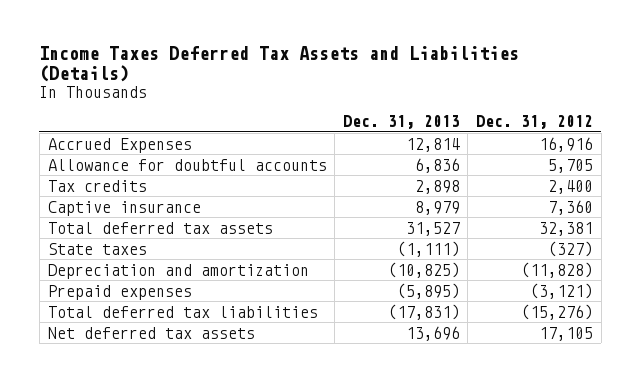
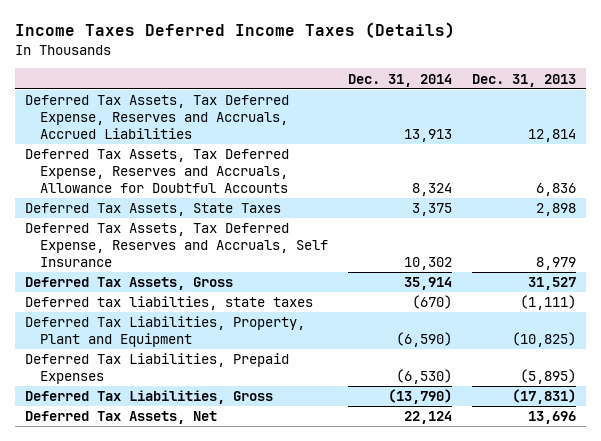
[39,45,520,82] Income Taxes Deferred Tax Assets and Liabilities (Details) -> [14,22,455,39] Income Taxes Deferred Income Taxes (Details)
[475,115,593,130] Dec. 31, 2012 -> none
none -> [348,73,453,87] Dec. 31, 2014
[47,137,192,153] Accrued Expenses -> [24,95,289,140] Deferred Tax Assets, Tax Deferred Expense, Reserves and Accruals, Accrued Liabilities
[47,158,327,171] Allowance for doubtful accounts -> [24,149,289,194] Deferred Tax Assets, Tax Deferred Expense, Reserves and Accruals, Allowance for Doubtful Accounts
[47,179,147,192] Tax credits -> [24,203,281,217] Deferred Tax Assets, State Taxes
[47,200,201,216] Captive insurance -> [24,223,329,268] Deferred Tax Assets, Tax Deferred Expense, Reserves and Accruals, Self Insurance
[47,221,273,234] Total deferred tax assets -> [24,277,233,291] Deferred Tax Assets, Gross
[47,242,147,255] State taxes -> [24,296,313,311] Deferred tax liabilties, state taxes
[47,263,309,279] Depreciation and amortization -> [24,316,305,348] Deferred Tax Liabilities, Property, Plant and Equipment
[47,284,192,300] Prepaid expenses -> [24,353,289,385] Deferred Tax Liabilities, Prepaid Expenses
[47,305,318,318] Total deferred tax liabilities -> [24,390,273,405] Deferred Tax Liabilities, Gross
[47,326,255,339] Net deferred tax assets -> [24,411,217,425] Deferred Tax Assets, Net

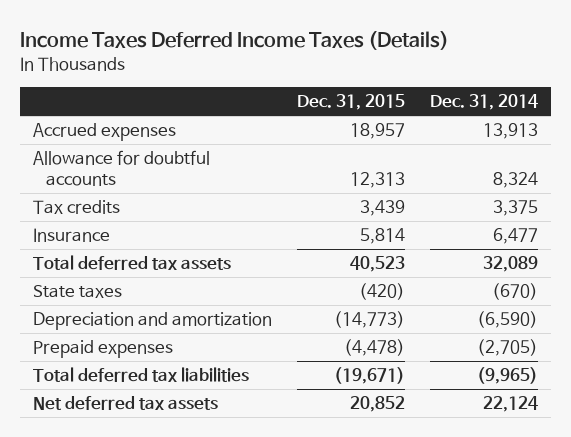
[472,73,577,87] Dec. 31, 2013 -> none
none -> [297,94,406,111] Dec. 31, 2015
[24,223,329,268] Deferred Tax Assets, Tax Deferred Expense, Reserves and Accruals, Self Insurance -> none
[24,95,289,140] Deferred Tax Assets, Tax Deferred Expense, Reserves and Accruals, Accrued Liabilities -> [33,123,177,142] Accrued expenses
[24,149,289,194] Deferred Tax Assets, Tax Deferred Expense, Reserves and Accruals, Allowance for Doubtful Accounts -> [33,150,211,187] Allowance for doubtful accounts
[24,203,281,217] Deferred Tax Assets, State Taxes -> [33,200,121,215] Tax credits
none -> [33,228,111,243] Insurance
[24,277,233,291] Deferred Tax Assets, Gross -> [33,255,232,271] Total deferred tax assets
[404,277,453,291] 35,914 -> [483,256,539,273] 32,089
[24,296,313,311] Deferred tax liabilties, state taxes -> [33,285,123,299] State taxes
[24,316,305,348] Deferred Tax Liabilities, Property, Plant and Equipment -> [33,312,273,331] Depreciation and amortization
[24,353,289,385] Deferred Tax Liabilities, Prepaid Expenses -> [33,340,174,359] Prepaid expenses
[396,369,453,385] (6,530) -> [477,339,539,357] (2,705)
[24,390,273,405] Deferred Tax Liabilities, Gross -> [33,367,250,383] Total deferred tax liabilities
[388,389,453,405] (13,790) -> [477,367,539,385] (9,965)
[24,411,217,425] Deferred Tax Assets, Net -> [33,396,219,411] Net deferred tax assets

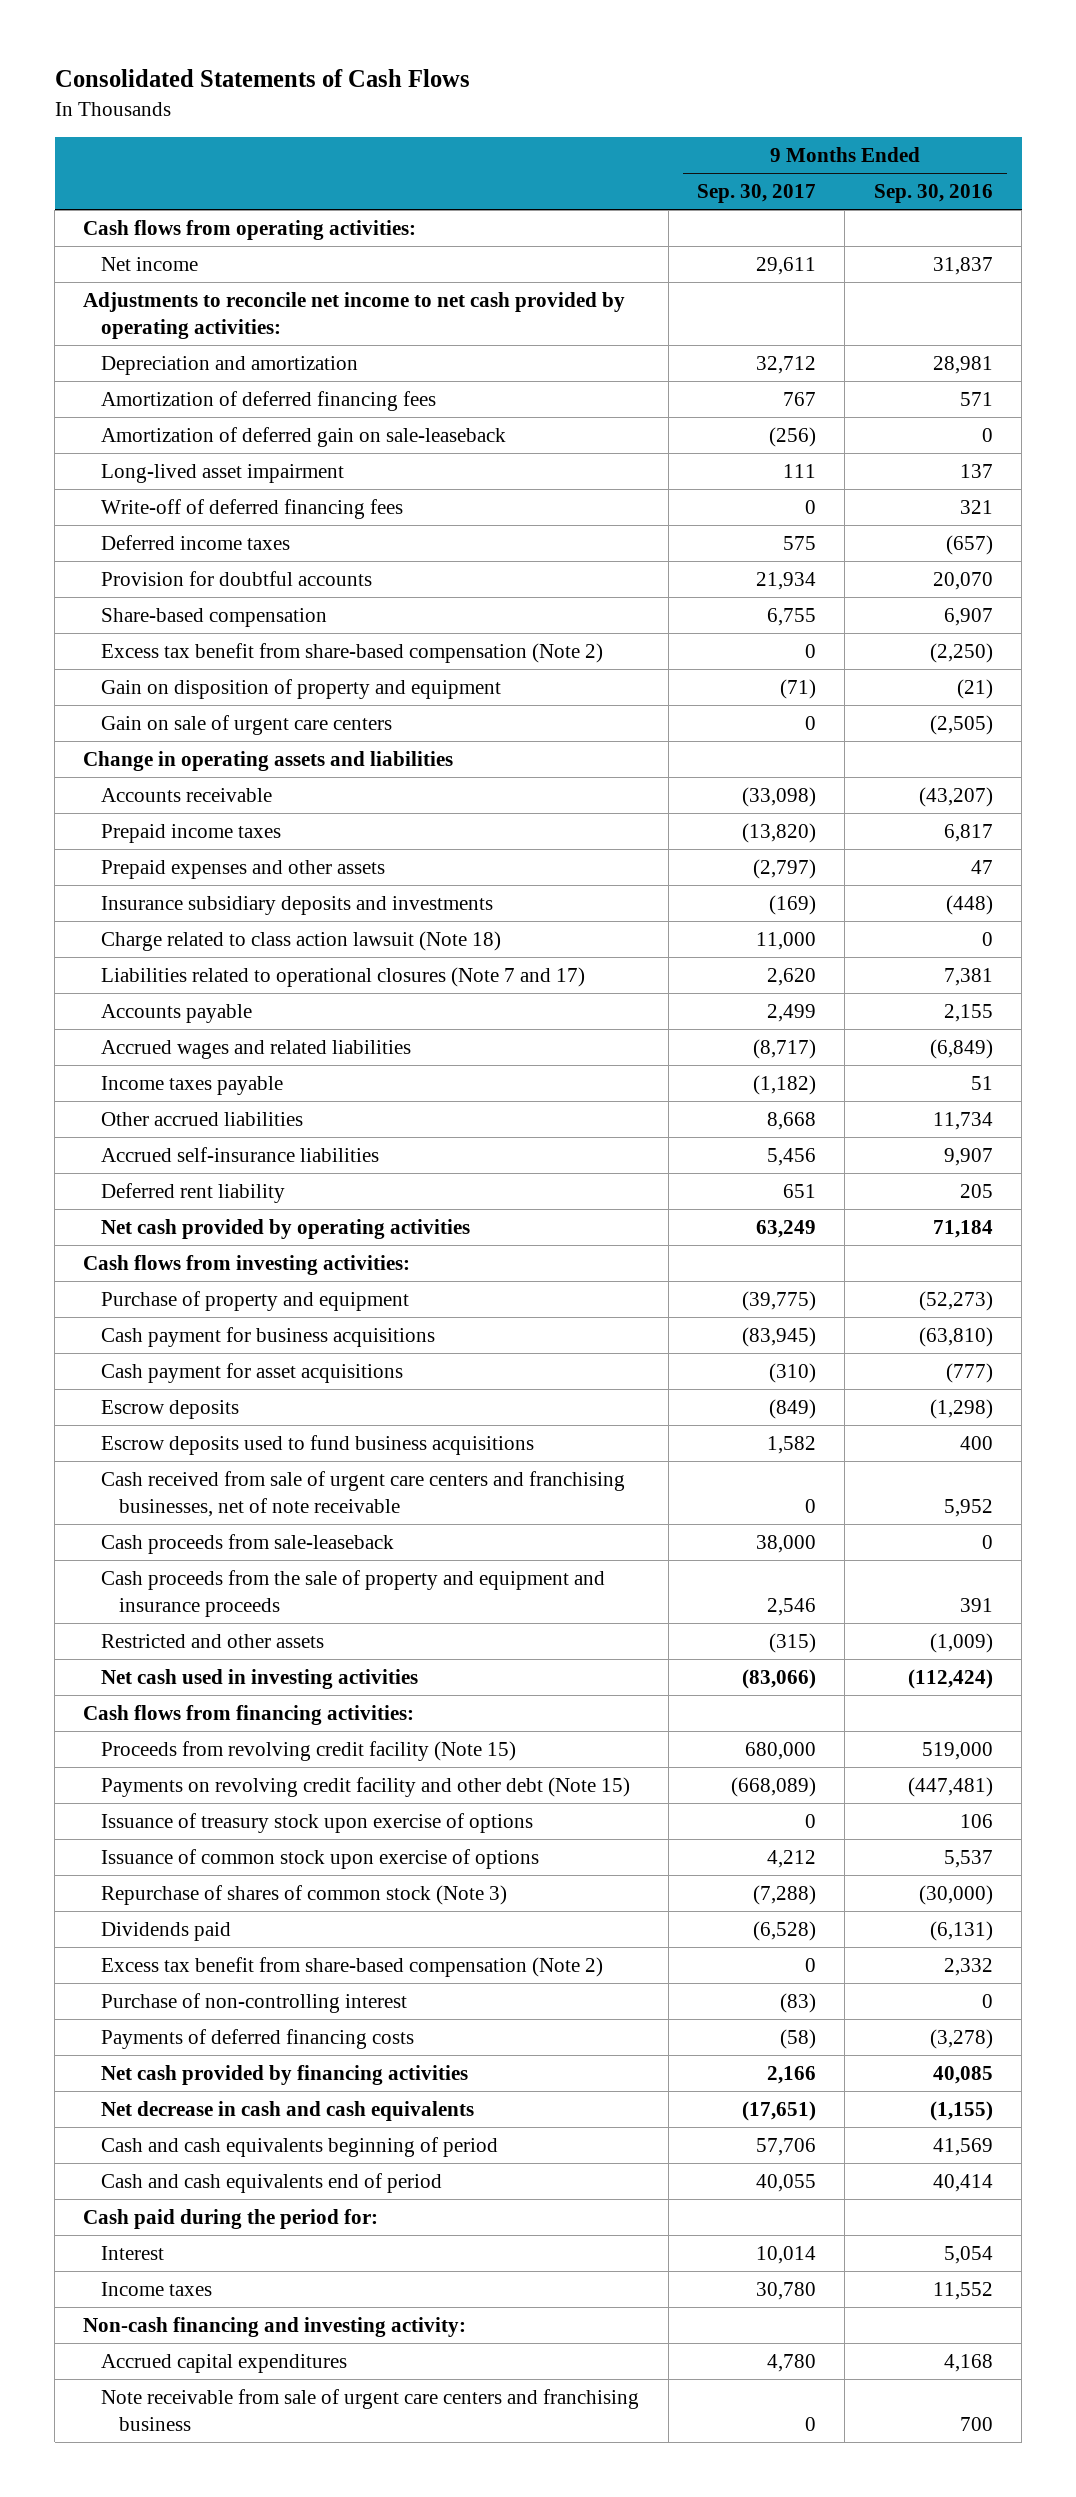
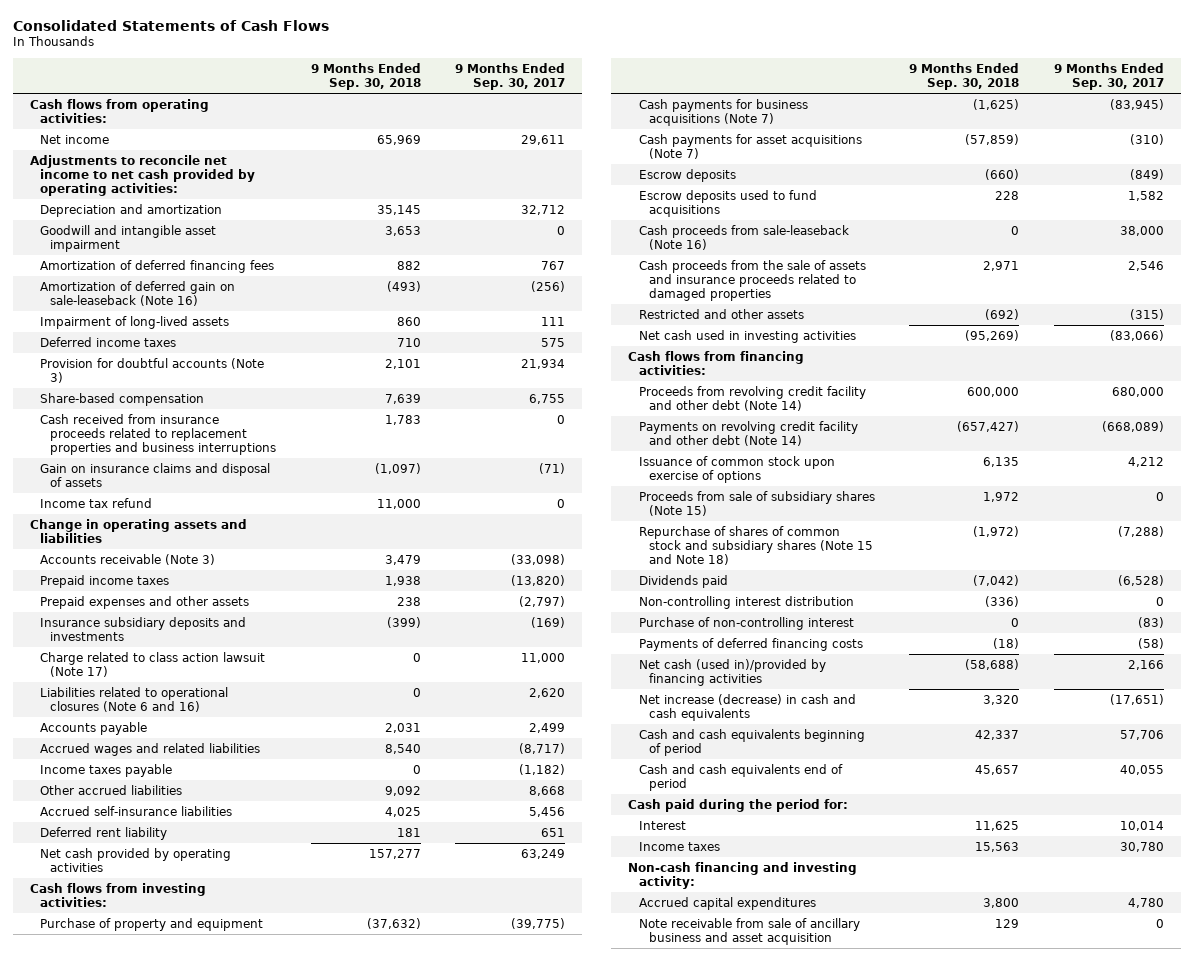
[873,183,993,203] Sep. 30, 2016 -> none
none -> [310,62,421,90] 9 Months Ended Sep. 30, 2018
none -> [39,224,216,252] Goodwill and intangible asset impairment
[101,498,404,519] Write-off of deferred financing fees -> none
[101,426,507,447] Amortization of deferred gain on sale-leaseback -> [39,280,235,306] Amortization of deferred gain on sale-leaseback (Note 16)
[101,463,345,483] Long-lived asset impairment -> [39,315,229,329] Impairment of long-lived assets
[101,570,373,586] Provision for doubtful accounts -> [39,357,264,383] Provision for doubtful accounts (Note 3)
[101,642,604,663] Excess tax benefit from share-based compensation (Note 2) -> none
[101,678,502,699] Gain on disposition of property and equipment -> none
[101,714,393,735] Gain on sale of urgent care centers -> none
none -> [39,413,277,455] Cash received from insurance proceeds related to replacement properties and business interruptions
none -> [39,462,270,487] Gain on insurance claims and disposal of assets
none -> [39,497,152,508] Income tax refund
[101,787,273,802] Accounts receivable -> [39,553,215,565] Accounts receivable (Note 3)
[101,930,502,951] Charge related to class action lawsuit (Note 18) -> [39,651,265,677] Charge related to class action lawsuit (Note 17)
[101,966,586,987] Liabilities related to operational closures (Note 7 and 17) -> [39,686,228,712] Liabilities related to operational closures (Note 6 and 16)
[101,1326,436,1347] Cash payment for business acquisitions -> [638,98,808,126] Cash payments for business acquisitions (Note 7)
[101,1362,404,1383] Cash payment for asset acquisitions -> [638,133,862,159] Cash payments for asset acquisitions (Note 7)
[101,1470,626,1517] Cash received from sale of urgent care centers and franchising businesses, net of note receivable -> none
[101,1434,535,1455] Escrow deposits used to fund business acquisitions -> [638,189,817,217] Escrow deposits used to fund acquisitions
[101,1533,395,1554] Cash proceeds from sale-leaseback -> [638,224,849,250] Cash proceeds from sale-leaseback (Note 16)
[101,1569,606,1617] Cash proceeds from the sale of property and equipment and insurance proceeds -> [638,259,866,301] Cash proceeds from the sale of assets and insurance proceeds related to damaged properties
[101,1812,534,1833] Issuance of treasury stock upon exercise of options -> none
[101,1740,517,1761] Proceeds from revolving credit facility (Note 15) -> [638,385,866,411] Proceeds from revolving credit facility and other debt (Note 14)
[101,1776,631,1797] Payments on revolving credit facility and other debt (Note 15) -> [638,420,858,446] Payments on revolving credit facility and other debt (Note 14)
none -> [638,490,875,516] Proceeds from sale of subsidiary shares (Note 15)
[101,1884,508,1905] Repurchase of shares of common stock (Note 3) -> [638,525,873,565] Repurchase of shares of common stock and subsidiary shares (Note 15 and Note 18)
[101,1956,604,1977] Excess tax benefit from share-based compensation (Note 2) -> none
none -> [638,595,854,609] Non-controlling interest distribution
[101,2064,469,2085] Net cash provided by financing activities -> [638,658,826,686] Net cash (used in)/provided by financing activities
[101,2100,475,2121] Net decrease in cash and cash equivalents -> [638,693,856,721] Net increase (decrease) in cash and cash equivalents
[101,2388,640,2431] Note receivable from sale of urgent care centers and franchising business -> [638,917,860,945] Note receivable from sale of ancillary business and asset acquisition

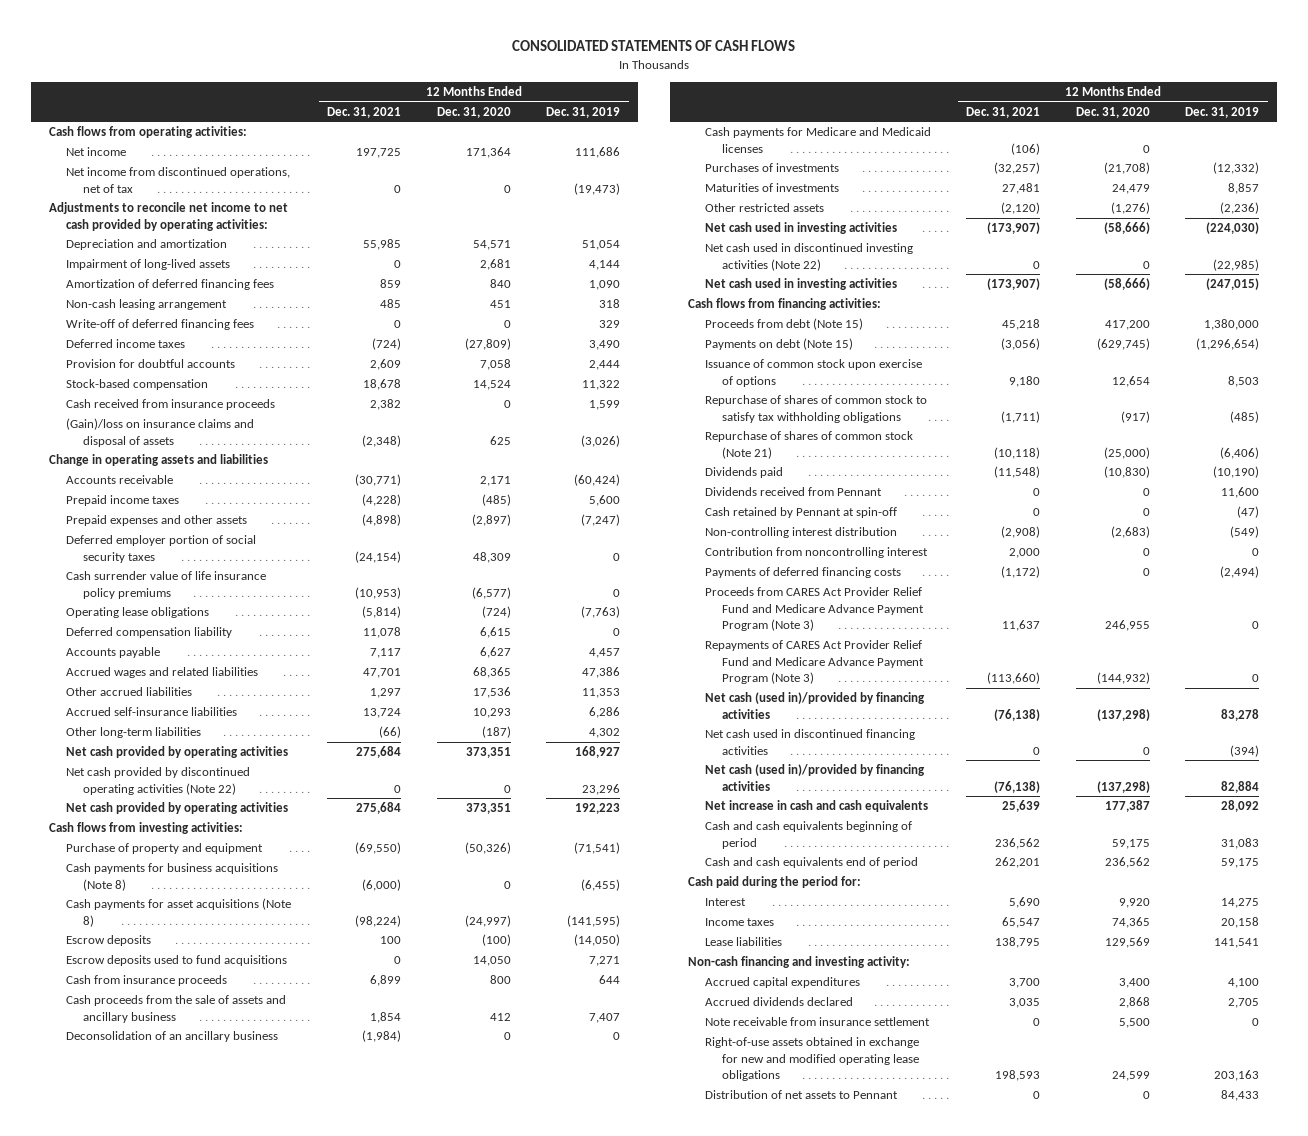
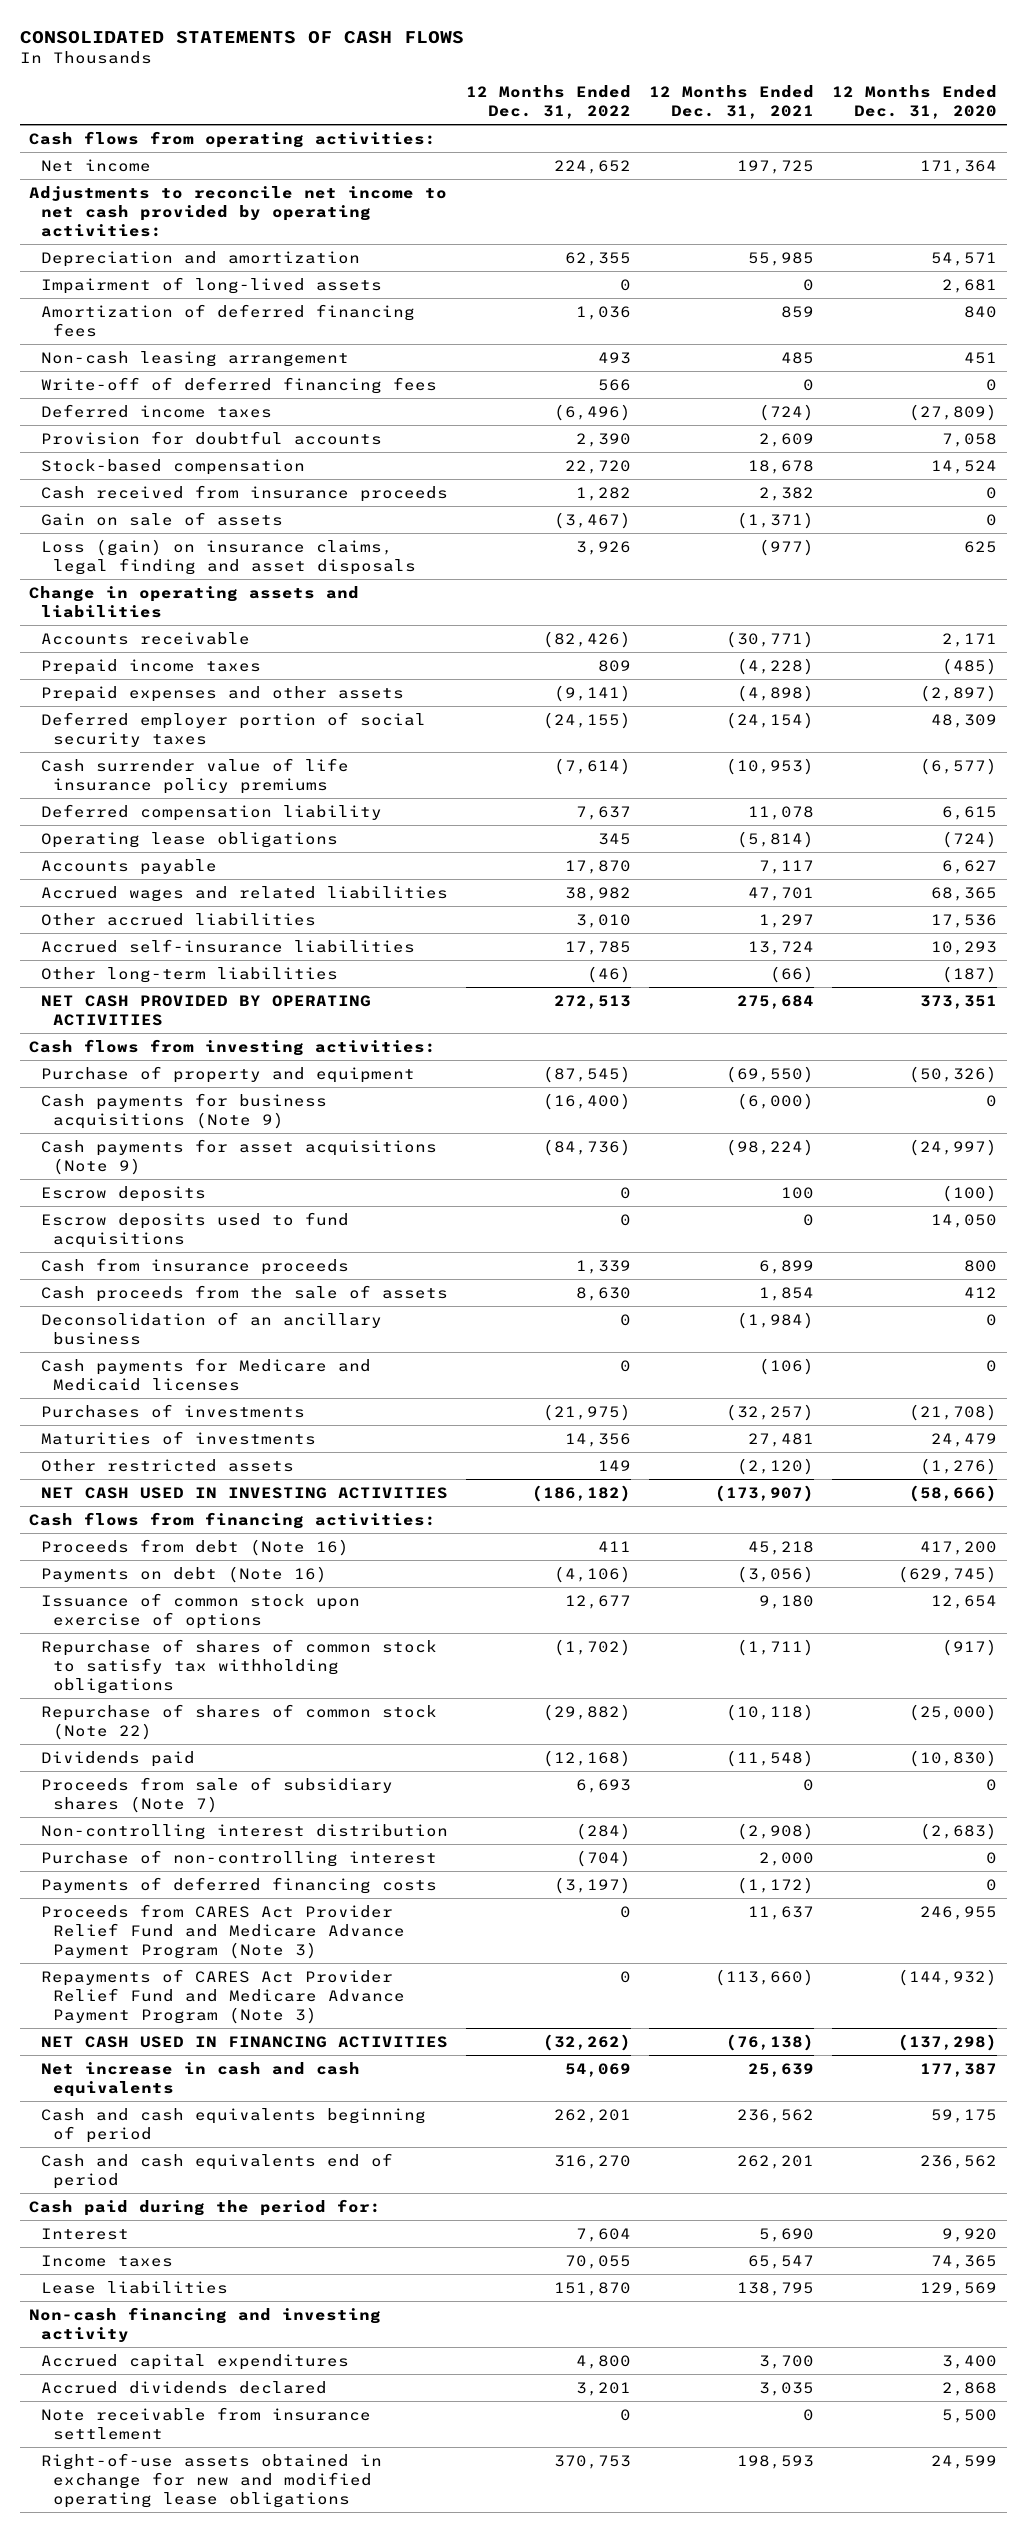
[546,106,621,118] Dec. 31, 2019 -> none
none -> [466,84,632,120] 12 Months Ended Dec. 31, 2022
[66,167,291,193] Net income from discontinued operations, net of tax -> none
none -> [40,511,283,526] Gain on sale of assets
[66,418,255,447] (Gain)/loss on insurance claims and disposal of assets -> [40,538,416,575] Loss (gain) on insurance claims, legal finding and asset disposals
[362,434,402,447] (2,348) -> [759,538,815,556] (977)
[66,607,210,619] Operating lease obligations -> [40,831,338,848] Operating lease obligations
[66,746,289,759] Net cash provided by operating activities -> none
[66,767,251,795] Net cash provided by discontinued operating activities (Note 22) -> none
[66,802,289,815] Net cash provided by operating activities -> [40,994,371,1026] NET CASH PROVIDED BY OPERATING ACTIVITIES
[66,863,279,891] Cash payments for business acquisitions (Note 8) -> [40,1092,327,1129] Cash payments for business acquisitions (Note 9)
[66,898,292,927] Cash payments for asset acquisitions (Note 8) -> [40,1138,437,1175] Cash payments for asset acquisitions (Note 9)
[66,995,287,1023] Cash proceeds from the sale of assets and ancillary business -> [40,1284,448,1302] Cash proceeds from the sale of assets
[705,222,898,235] Net cash used in investing activities -> none
[705,243,914,271] Net cash used in discontinued investing activities (Note 22) -> none
[705,278,898,291] Net cash used in investing activities -> [40,1486,448,1499] NET CASH USED IN INVESTING ACTIVITIES
[705,318,864,331] Proceeds from debt (Note 15) -> [40,1538,349,1556] Proceeds from debt (Note 16)
[705,338,854,351] Payments on debt (Note 15) -> [40,1565,327,1583] Payments on debt (Note 16)
[705,431,914,459] Repurchase of shares of common stock (Note 21) -> [40,1703,437,1740] Repurchase of shares of common stock (Note 22)
[705,487,883,497] Dividends received from Pennant -> none
[705,507,898,519] Cash retained by Pennant at spin-off -> none
none -> [40,1776,393,1813] Proceeds from sale of subsidiary shares (Note 7)
[705,547,929,559] Contribution from noncontrolling interest -> none
none -> [40,1849,437,1867] Purchase of non-controlling interest
[705,692,926,719] Net cash (used in)/provided by financing activities -> none
[705,729,916,755] Net cash used in discontinued financing activities -> none
[705,764,926,791] Net cash (used in)/provided by financing activities -> [40,2035,448,2048] NET CASH USED IN FINANCING ACTIVITIES
[687,956,910,969] Non-cash financing and investing activity: -> [28,2306,381,2343] Non-cash financing and investing activity
[705,1090,899,1100] Distribution of net assets to Pennant -> none

